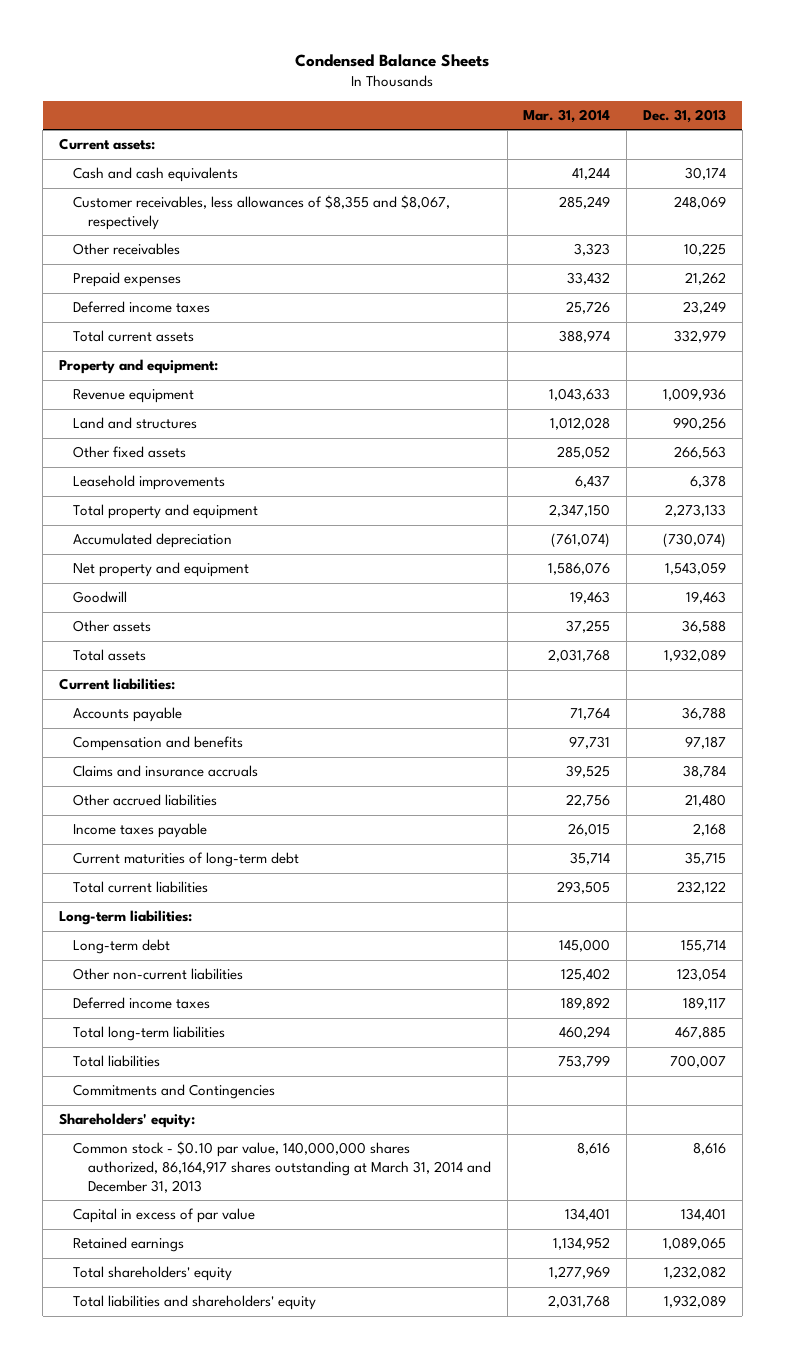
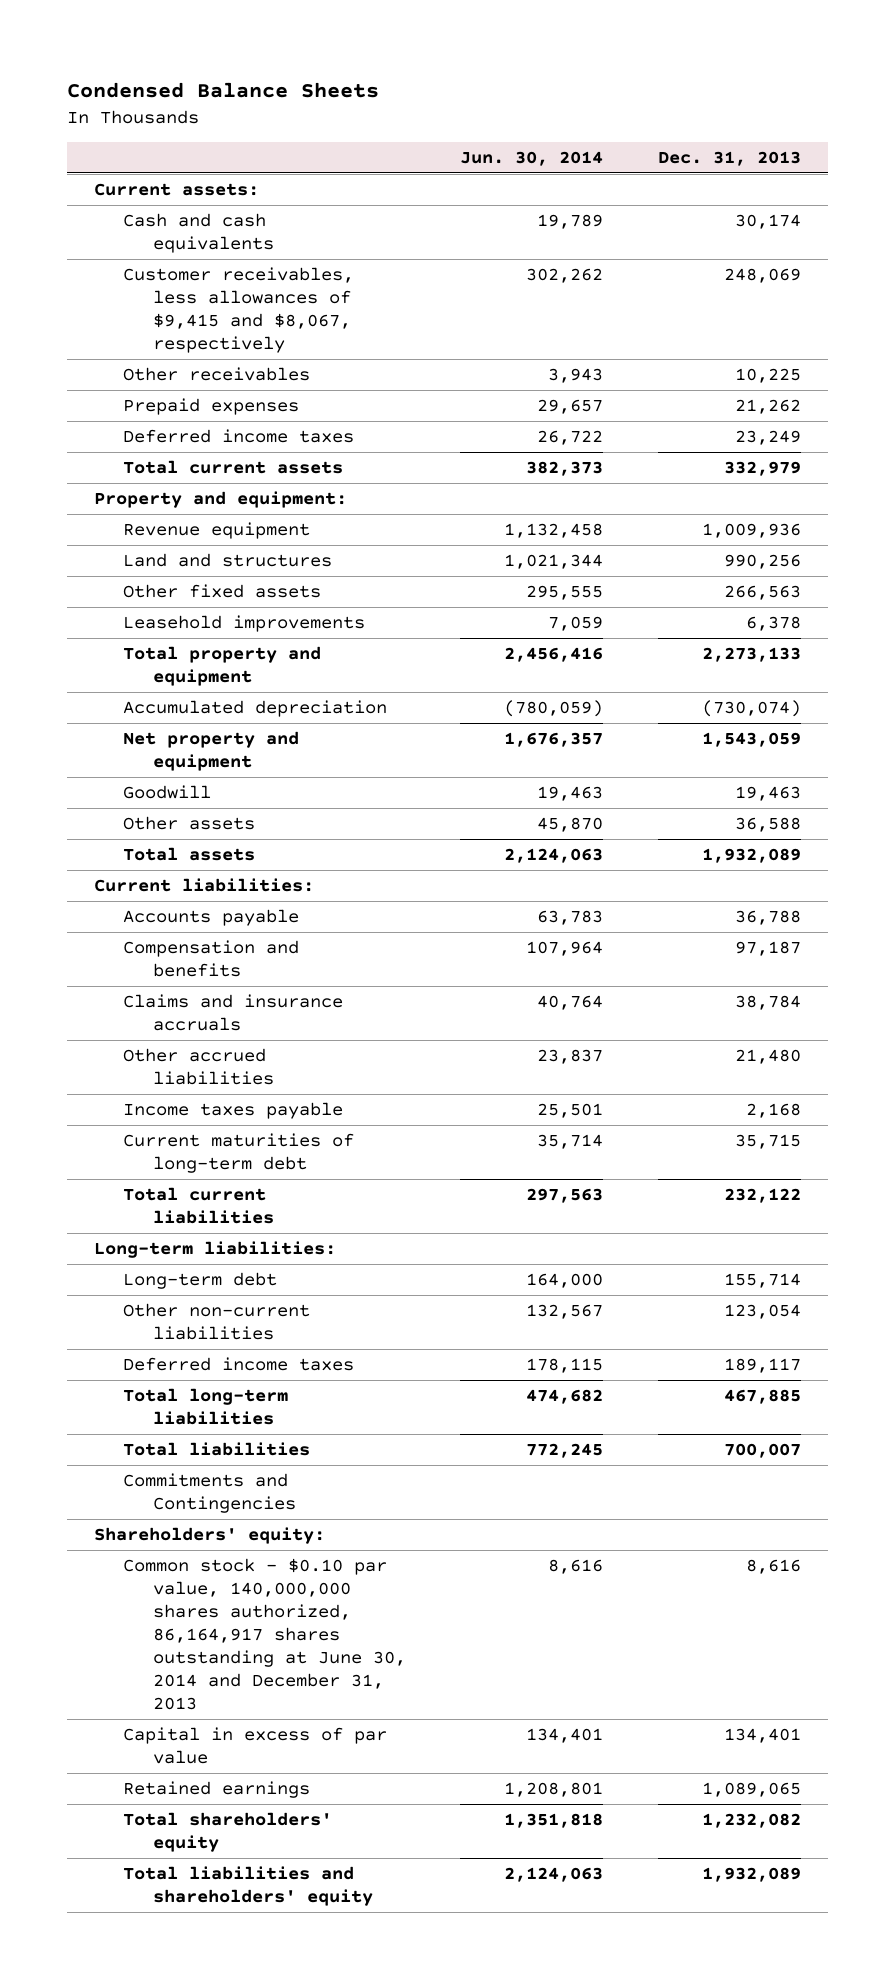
[523,109,611,124] Mar. 31, 2014 -> none
none -> [460,150,604,166] Jun. 30, 2014
[73,195,451,231] Customer receivables, less allowances of $8,355 and $8,067, respectively -> [123,267,355,353] Customer receivables, less allowances of $9,415 and $8,067, respectively
[73,1141,491,1194] Common stock - $0.10 par value, 140,000,000 shares authorized, 86,164,917 shares outstanding at March 31, 2014 and December 31, 2013 -> [123,1558,406,1710] Common stock - $0.10 par value, 140,000,000 shares authorized, 86,164,917 shares outstanding at June 30, 2014 and December 31, 2013

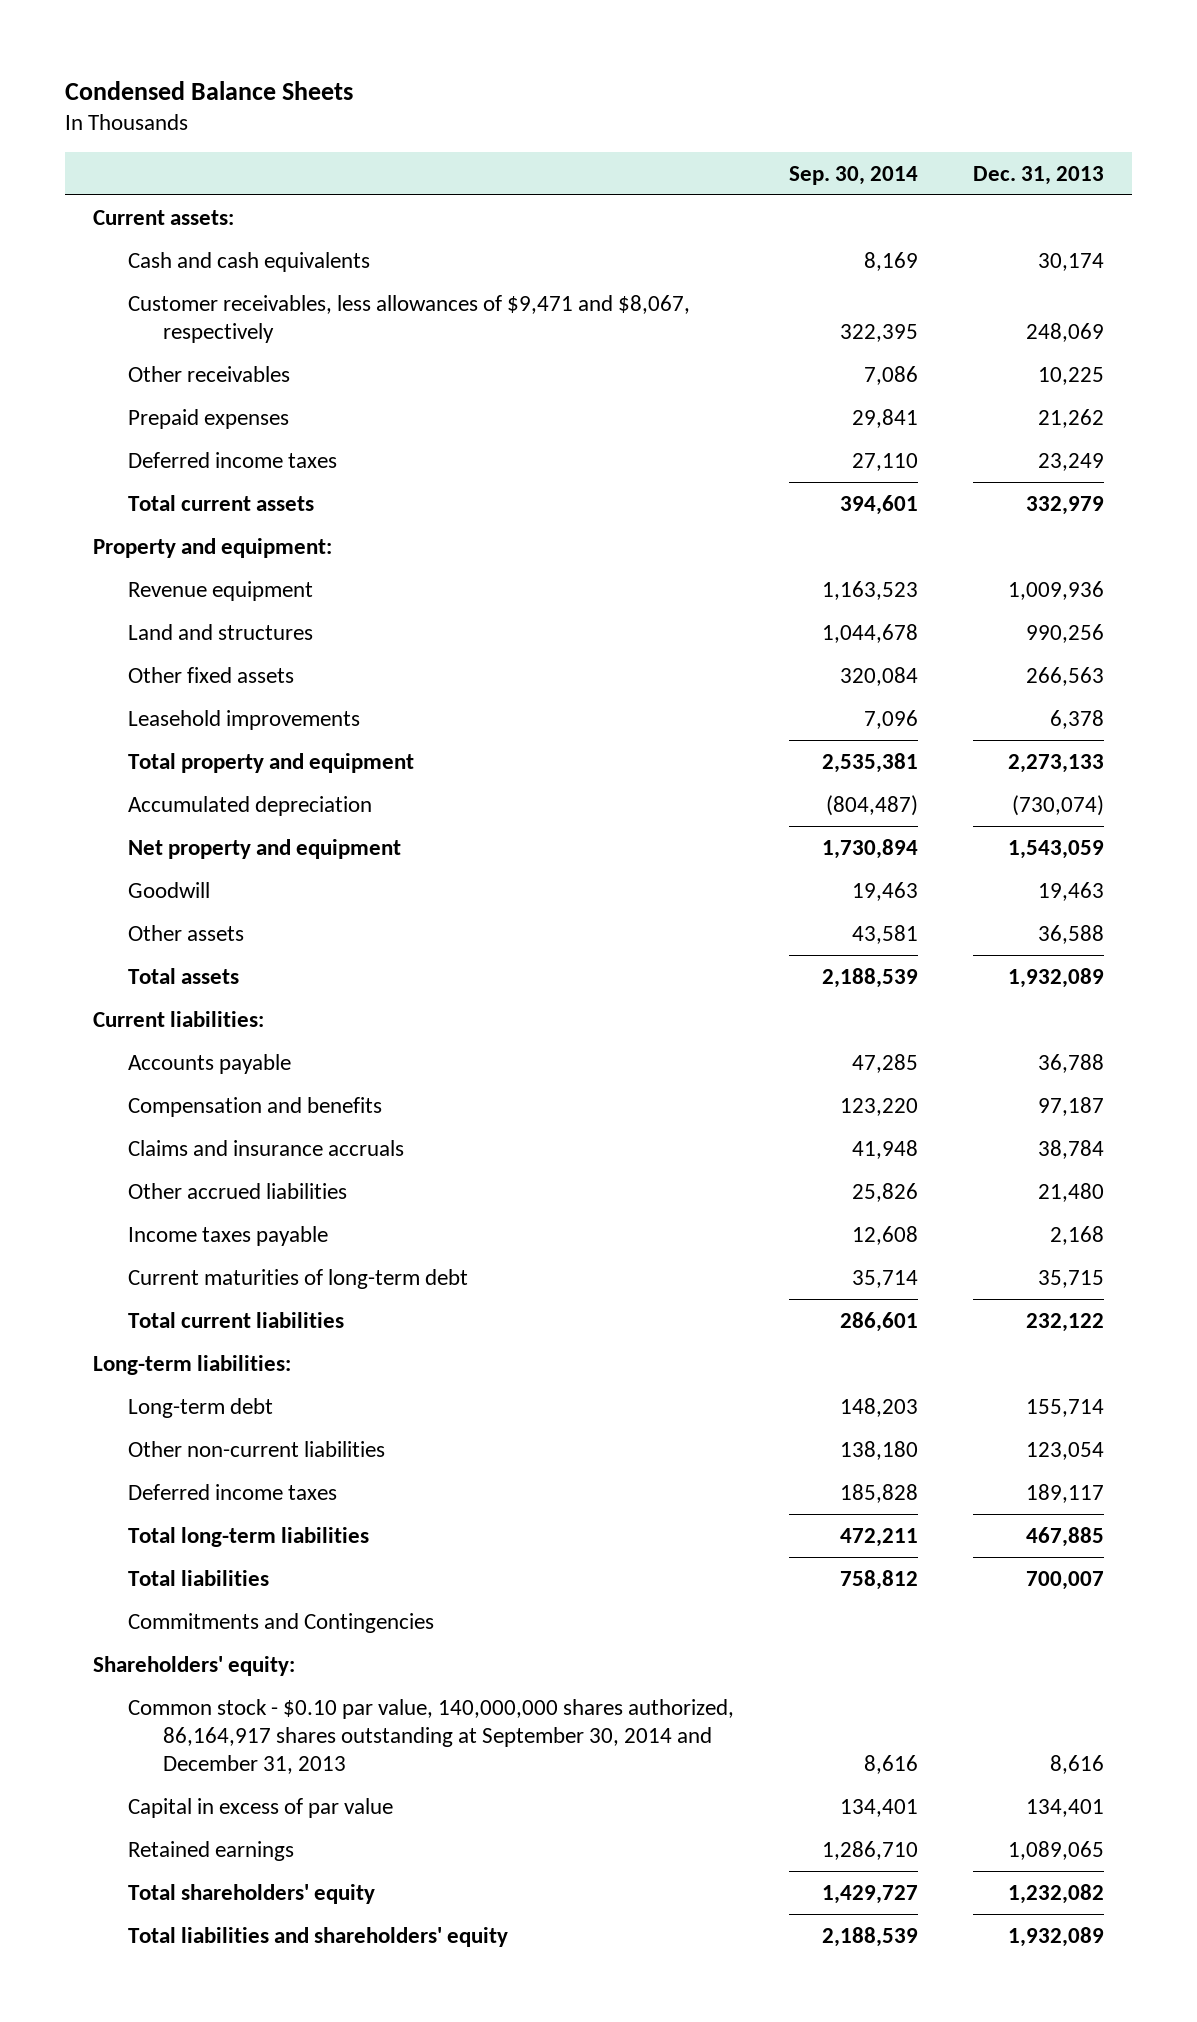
[460,150,604,166] Jun. 30, 2014 -> none
none -> [789,165,919,185] Sep. 30, 2014
[123,267,355,353] Customer receivables, less allowances of $9,415 and $8,067, respectively -> [127,294,690,343] Customer receivables, less allowances of $9,471 and $8,067, respectively
[123,1558,406,1710] Common stock - $0.10 par value, 140,000,000 shares authorized, 86,164,917 shares outstanding at June 30, 2014 and December 31, 2013 -> [127,1698,734,1774] Common stock - $0.10 par value, 140,000,000 shares authorized, 86,164,917 shares outstanding at September 30, 2014 and December 31, 2013

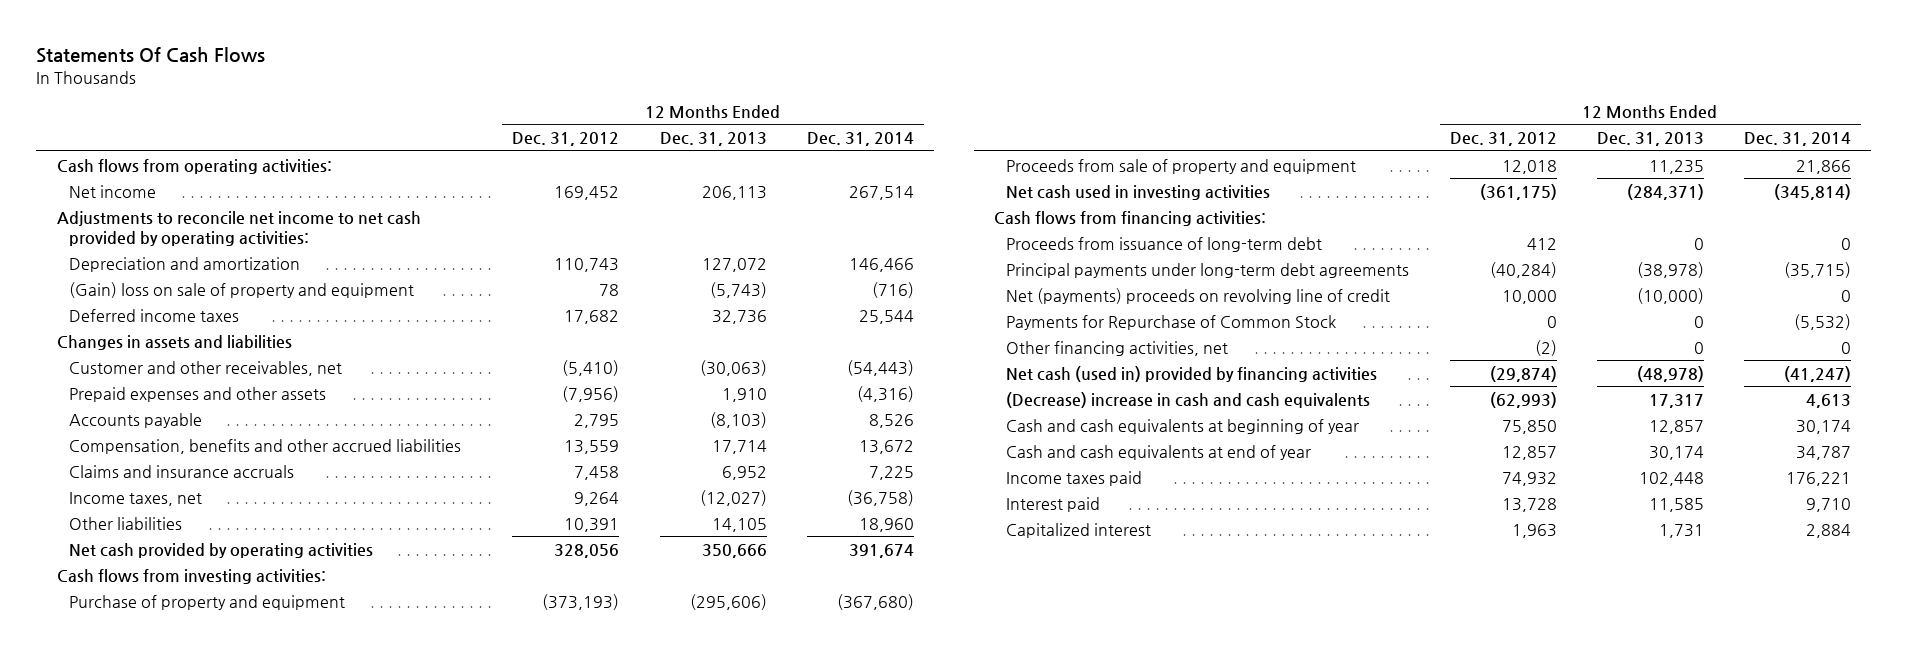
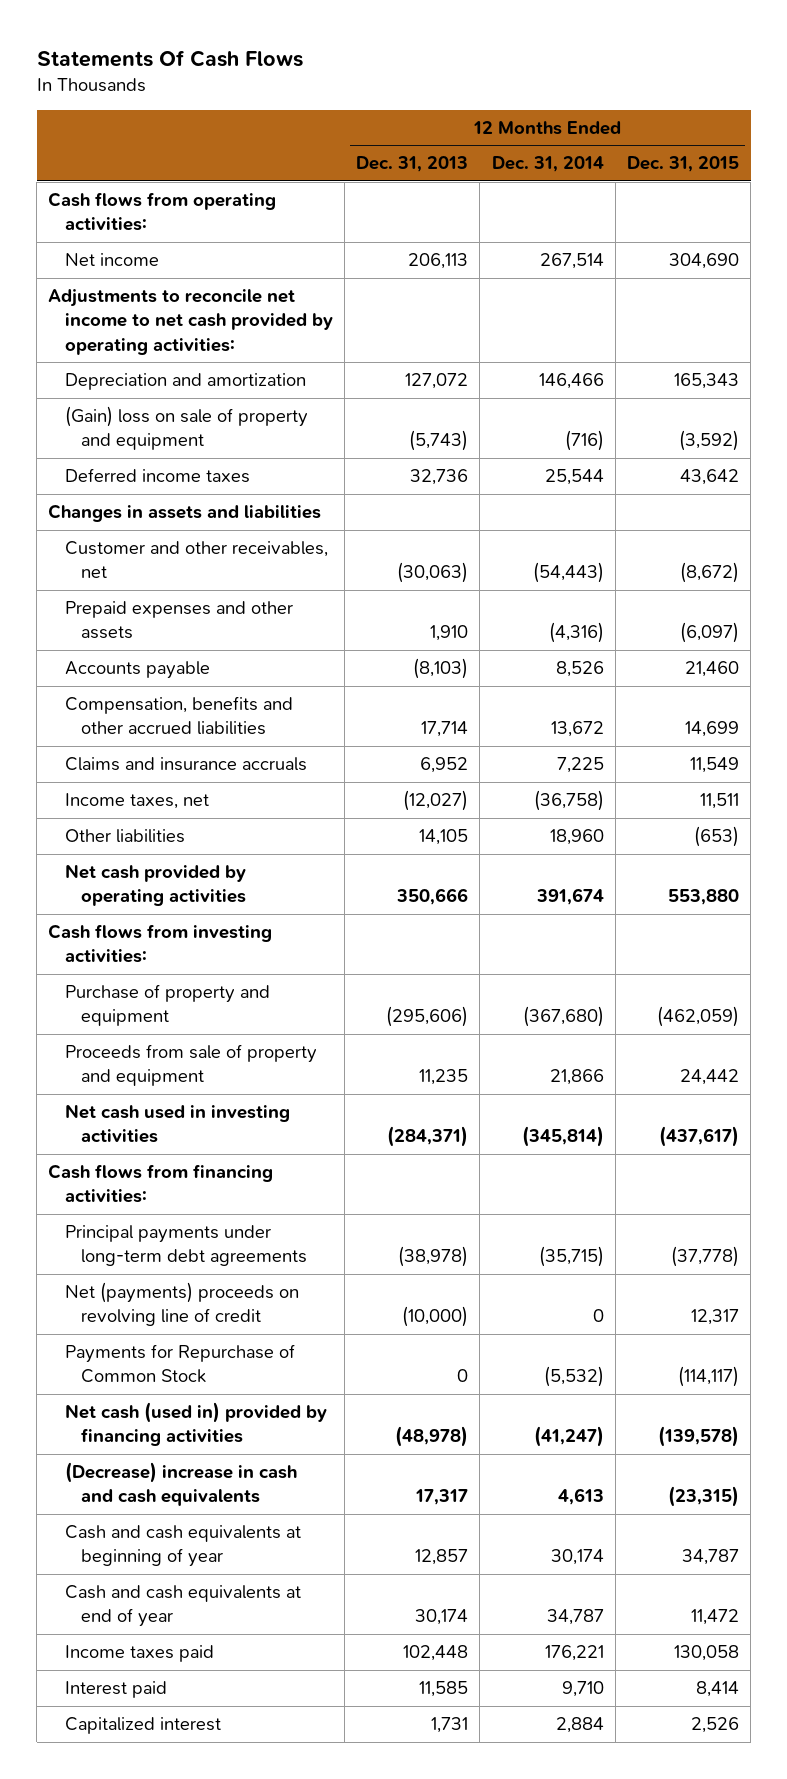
[512,132,620,147] Dec. 31, 2012 -> none
none -> [626,156,739,173] Dec. 31, 2015
[1006,236,1323,252] Proceeds from issuance of long-term debt -> none
[1006,340,1229,356] Other financing activities, net -> none

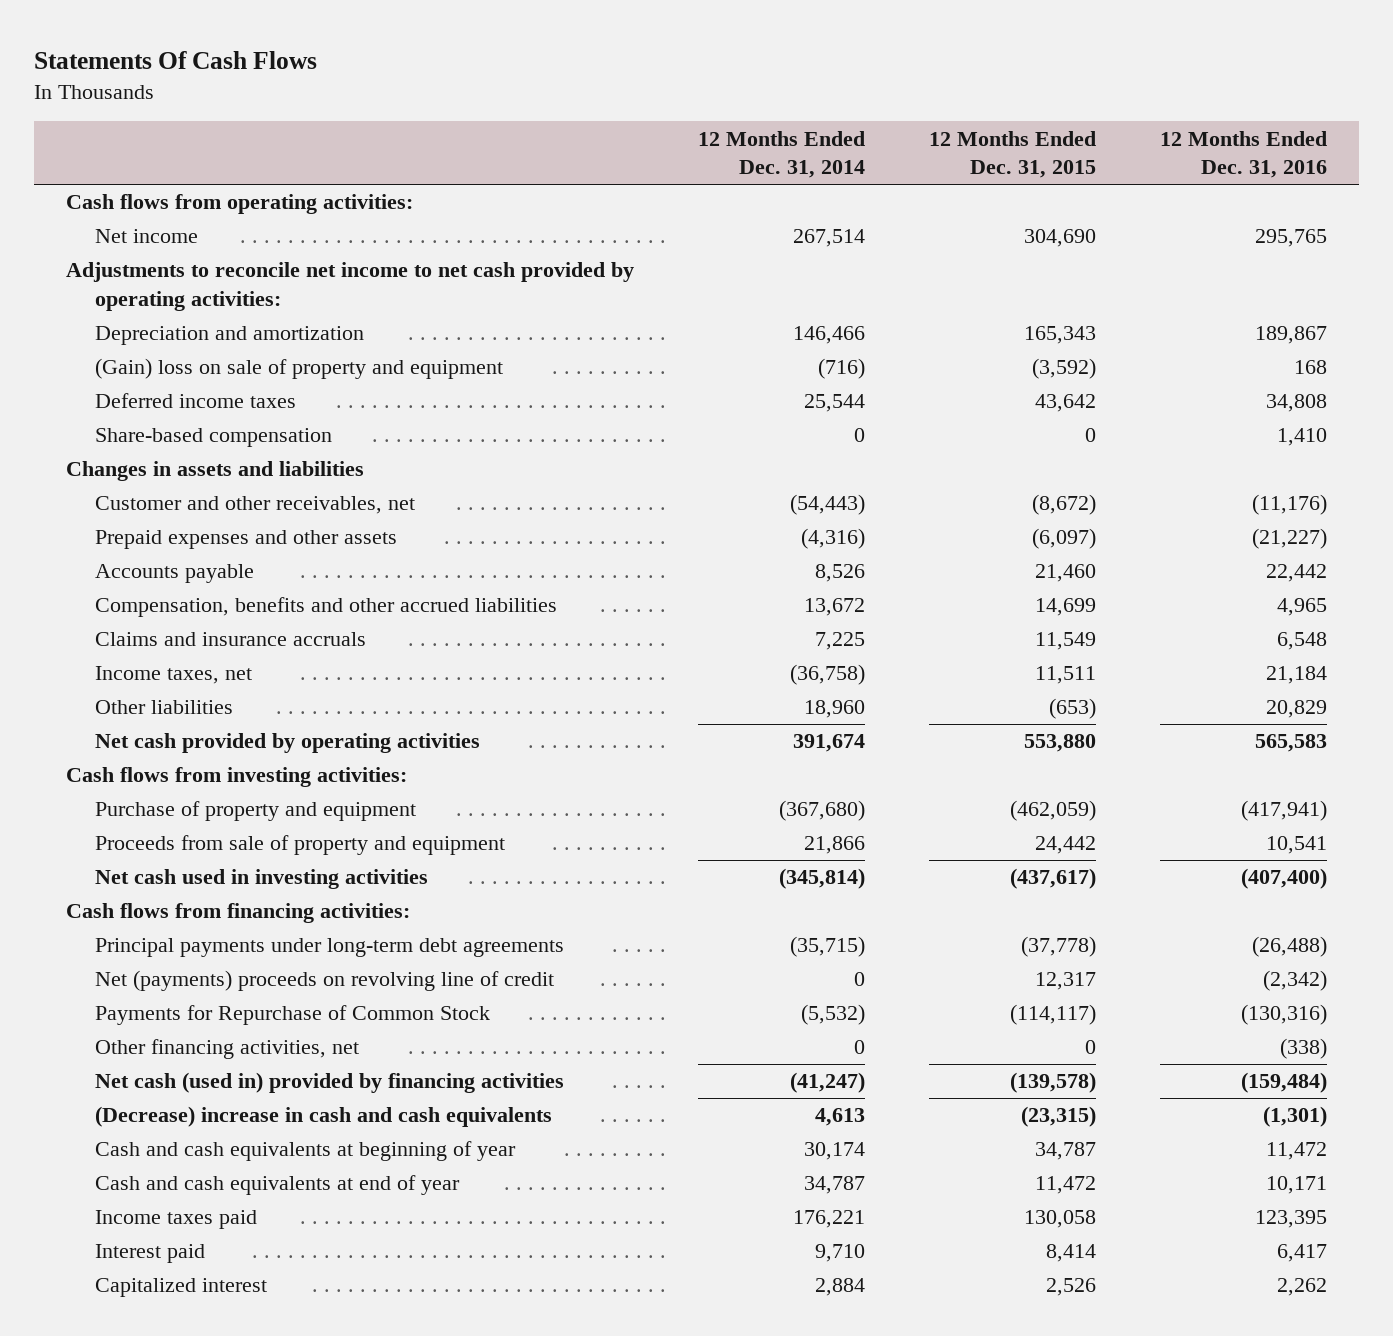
[356,156,469,173] Dec. 31, 2013 -> none
none -> [1160,130,1328,179] 12 Months Ended Dec. 31, 2016
none -> [94,428,332,448] Share-based compensation
none -> [94,1039,359,1060] Other financing activities, net

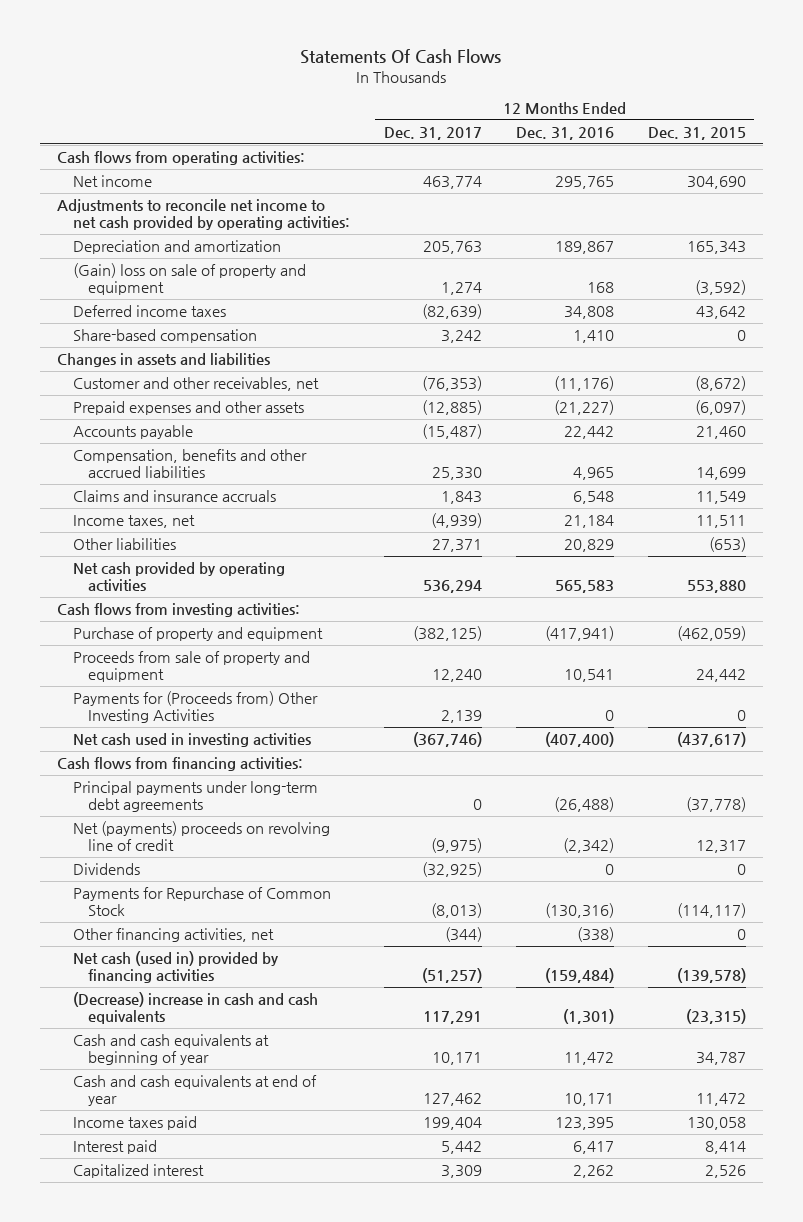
[698,130,866,179] 12 Months Ended Dec. 31, 2014 -> none
none -> [383,126,482,140] Dec. 31, 2017
none -> [72,690,318,723] Payments for (Proceeds from) Other Investing Activities
none -> [72,862,140,875] Dividends

